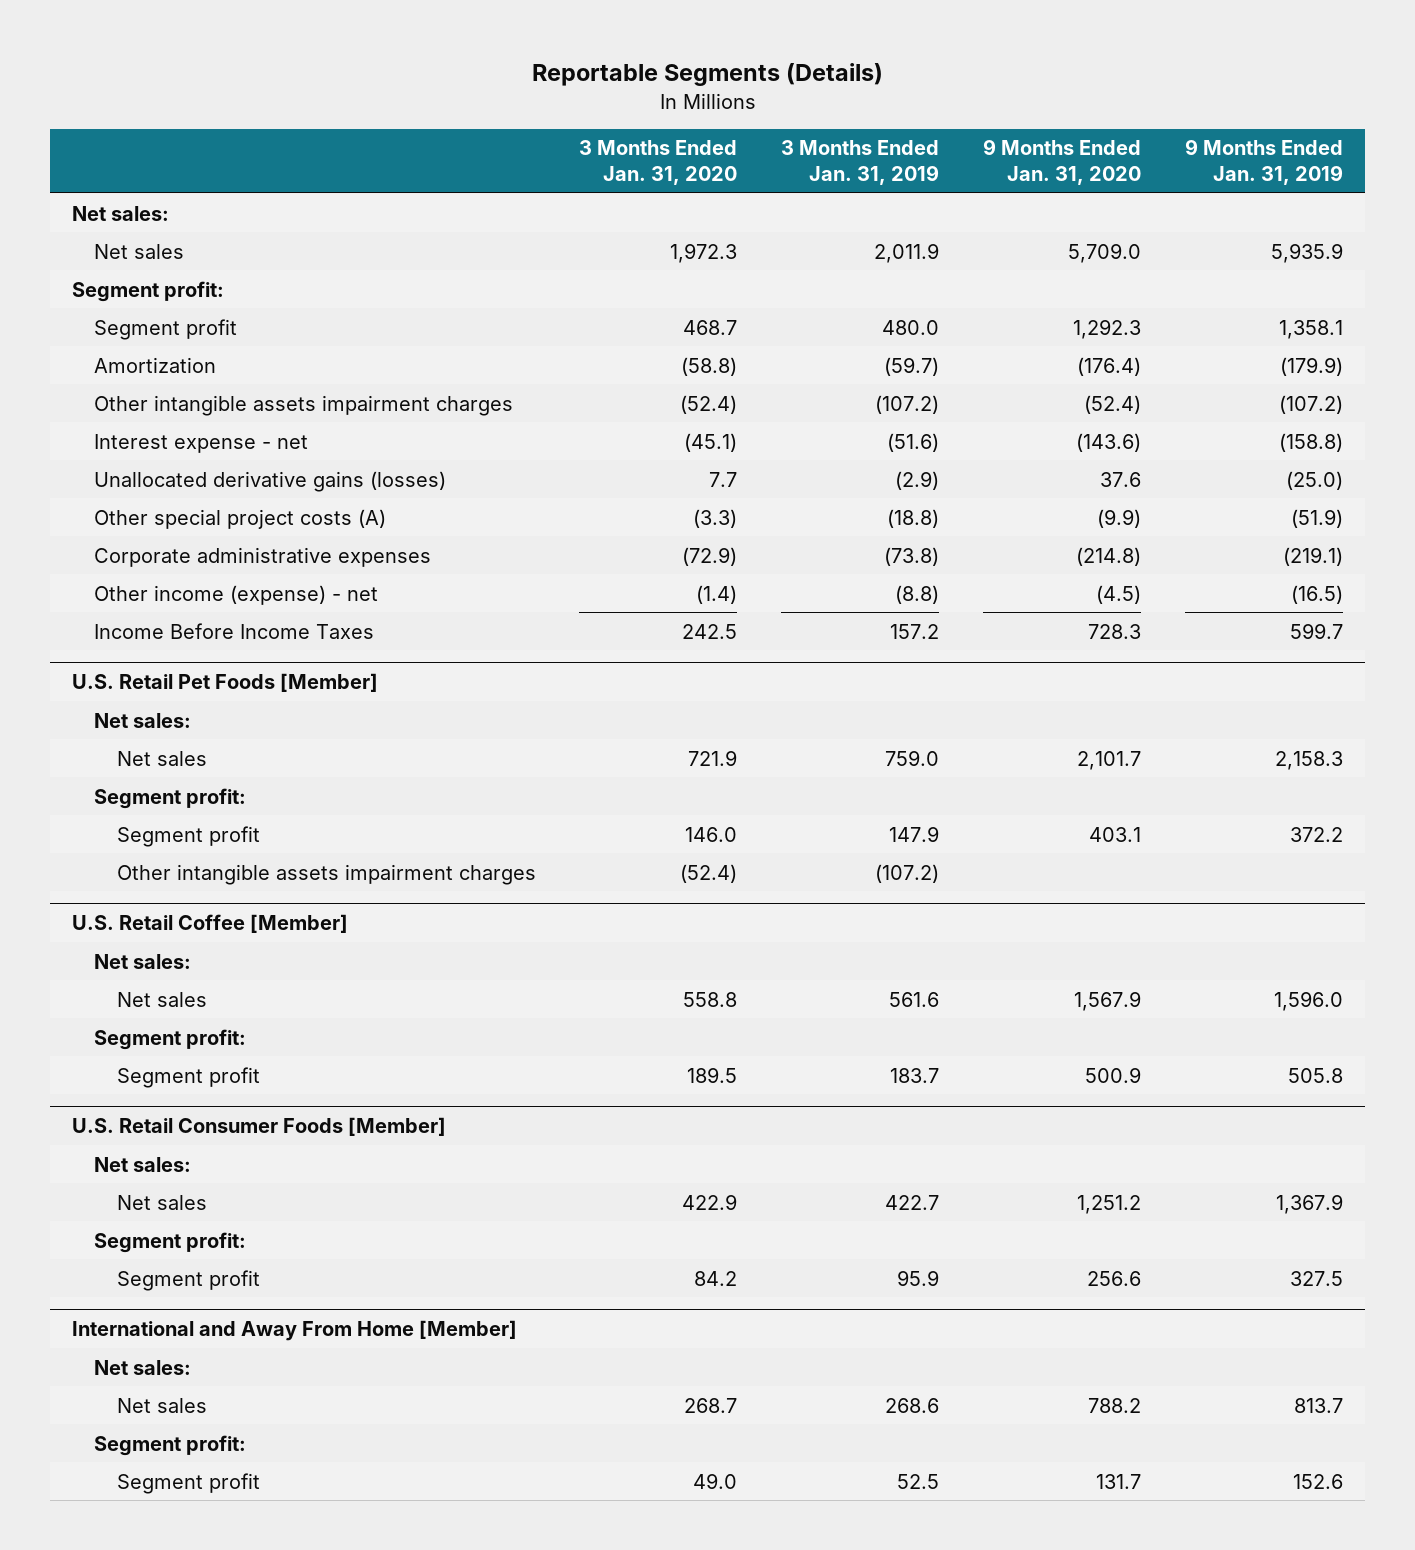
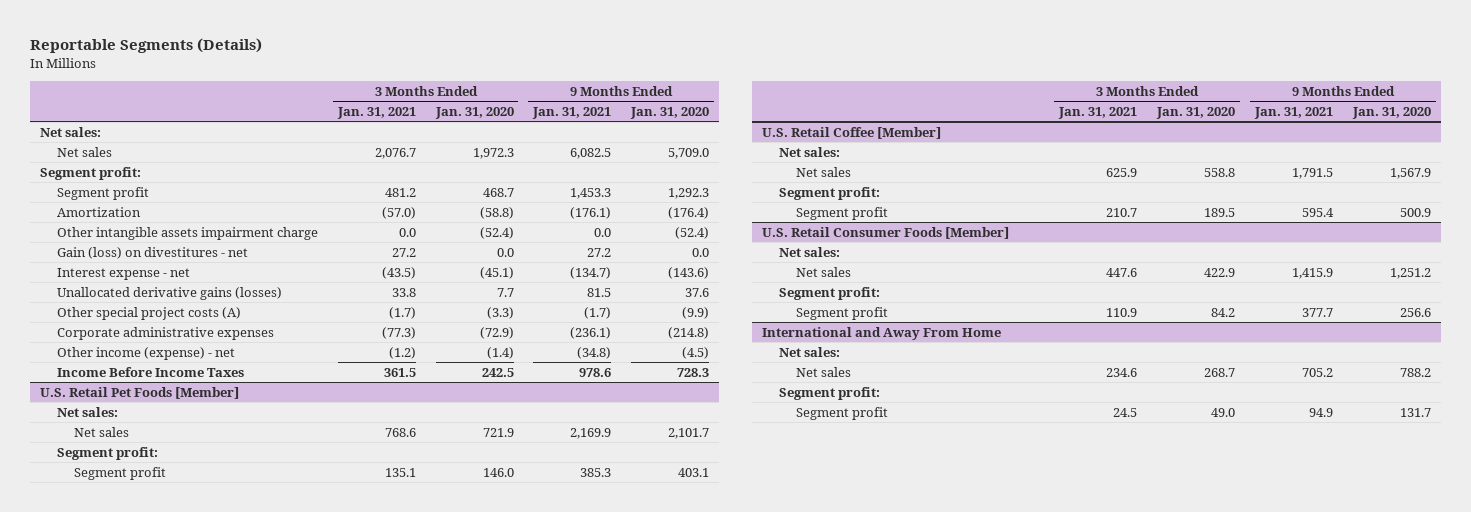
[781,140,940,185] 3 Months Ended Jan. 31, 2019 -> none
[1185,139,1344,185] 9 Months Ended Jan. 31, 2019 -> none
none -> [336,106,416,119] Jan. 31, 2021
none -> [532,106,612,119] Jan. 31, 2021
[94,394,514,416] Other intangible assets impairment charges -> [56,226,318,240] Other intangible assets impairment charge
none -> [56,246,248,259] Gain (loss) on divestitures - net
[116,863,536,885] Other intangible assets impairment charges -> none
[71,1320,517,1342] International and Away From Home [Member] -> [761,326,1001,340] International and Away From Home

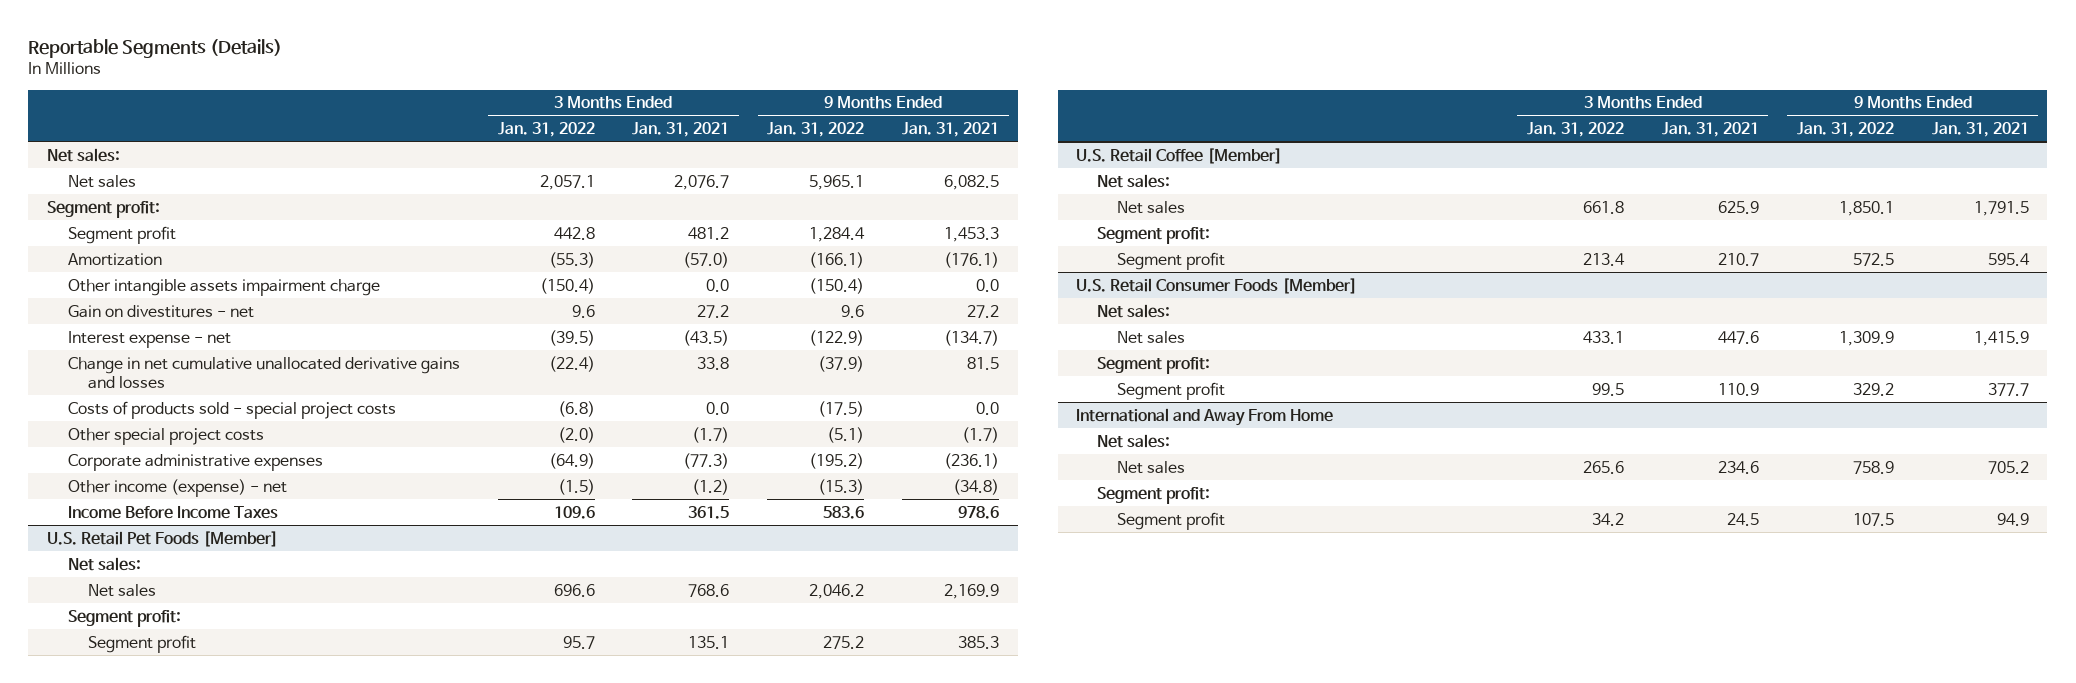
[434,106,514,119] Jan. 31, 2020 -> none
[630,106,710,119] Jan. 31, 2020 -> none
none -> [497,121,595,137] Jan. 31, 2022
none -> [767,121,865,137] Jan. 31, 2022
[56,246,248,259] Gain (loss) on divestitures - net -> [67,304,254,318] Gain on divestitures - net
[56,286,282,300] Unallocated derivative gains (losses) -> [67,356,460,389] Change in net cumulative unallocated derivative gains and losses
none -> [67,400,396,419] Costs of products sold - special project costs
[56,306,241,320] Other special project costs (A) -> [67,427,264,445] Other special project costs

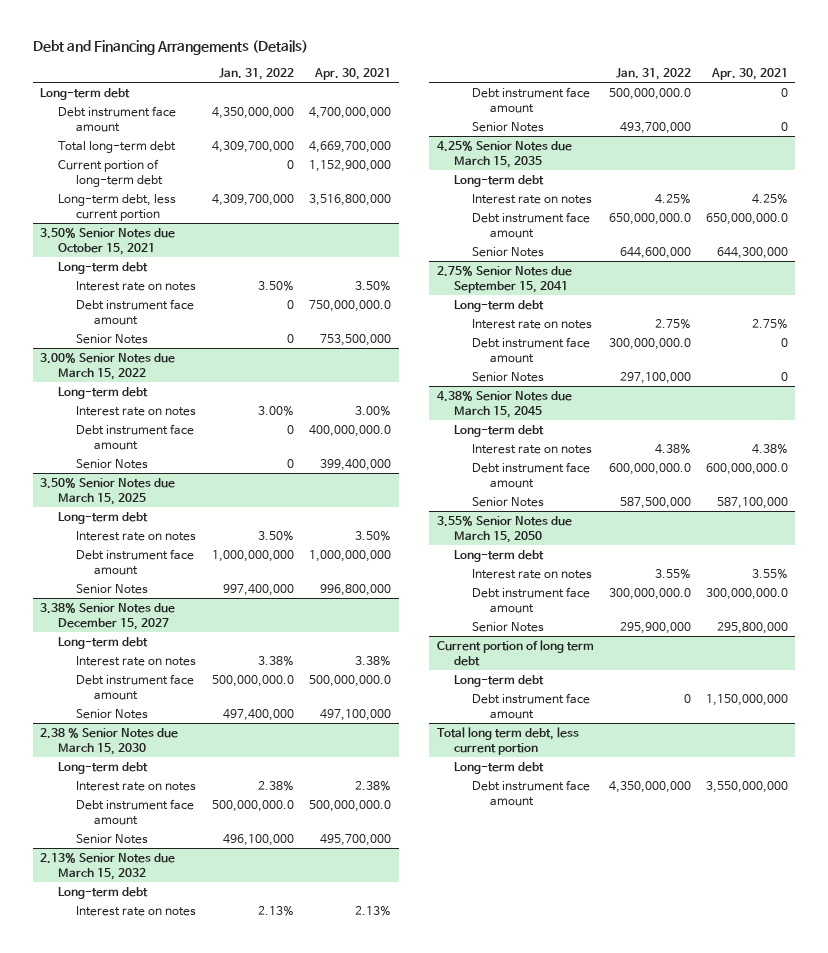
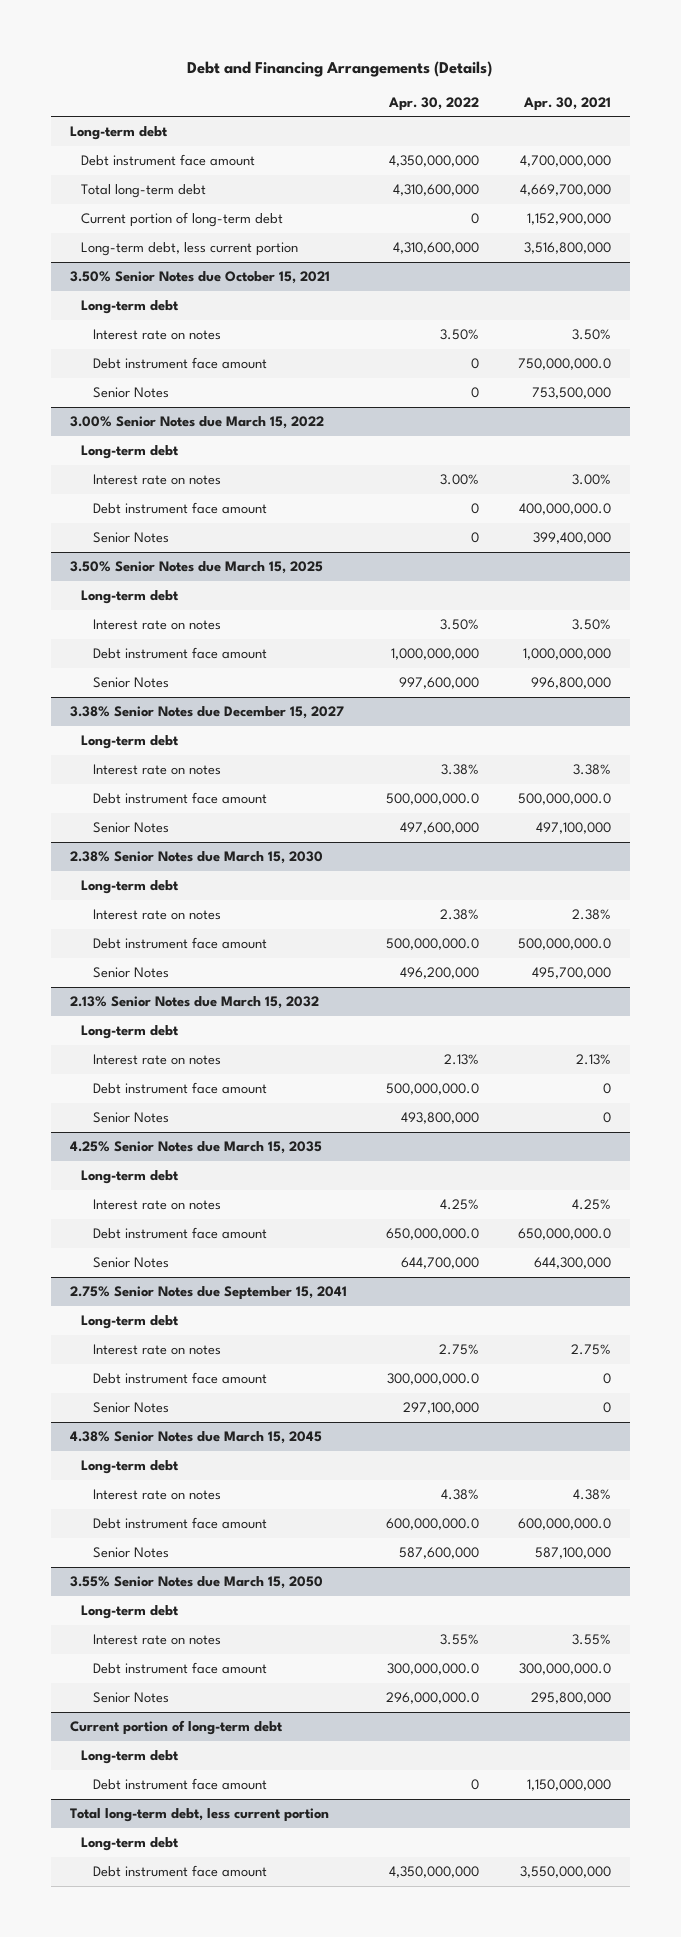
[219,68,295,81] Jan. 31, 2022 -> none
none -> [387,96,479,111] Apr. 30, 2022
[40,727,179,756] 2.38 % Senior Notes due March 15, 2030 -> [70,851,324,865] 2.38% Senior Notes due March 15, 2030
[436,639,594,667] Current portion of long term debt -> [70,1720,284,1736] Current portion of long-term debt
[436,726,579,756] Total long term debt, less current portion -> [70,1808,330,1823] Total long-term debt, less current portion

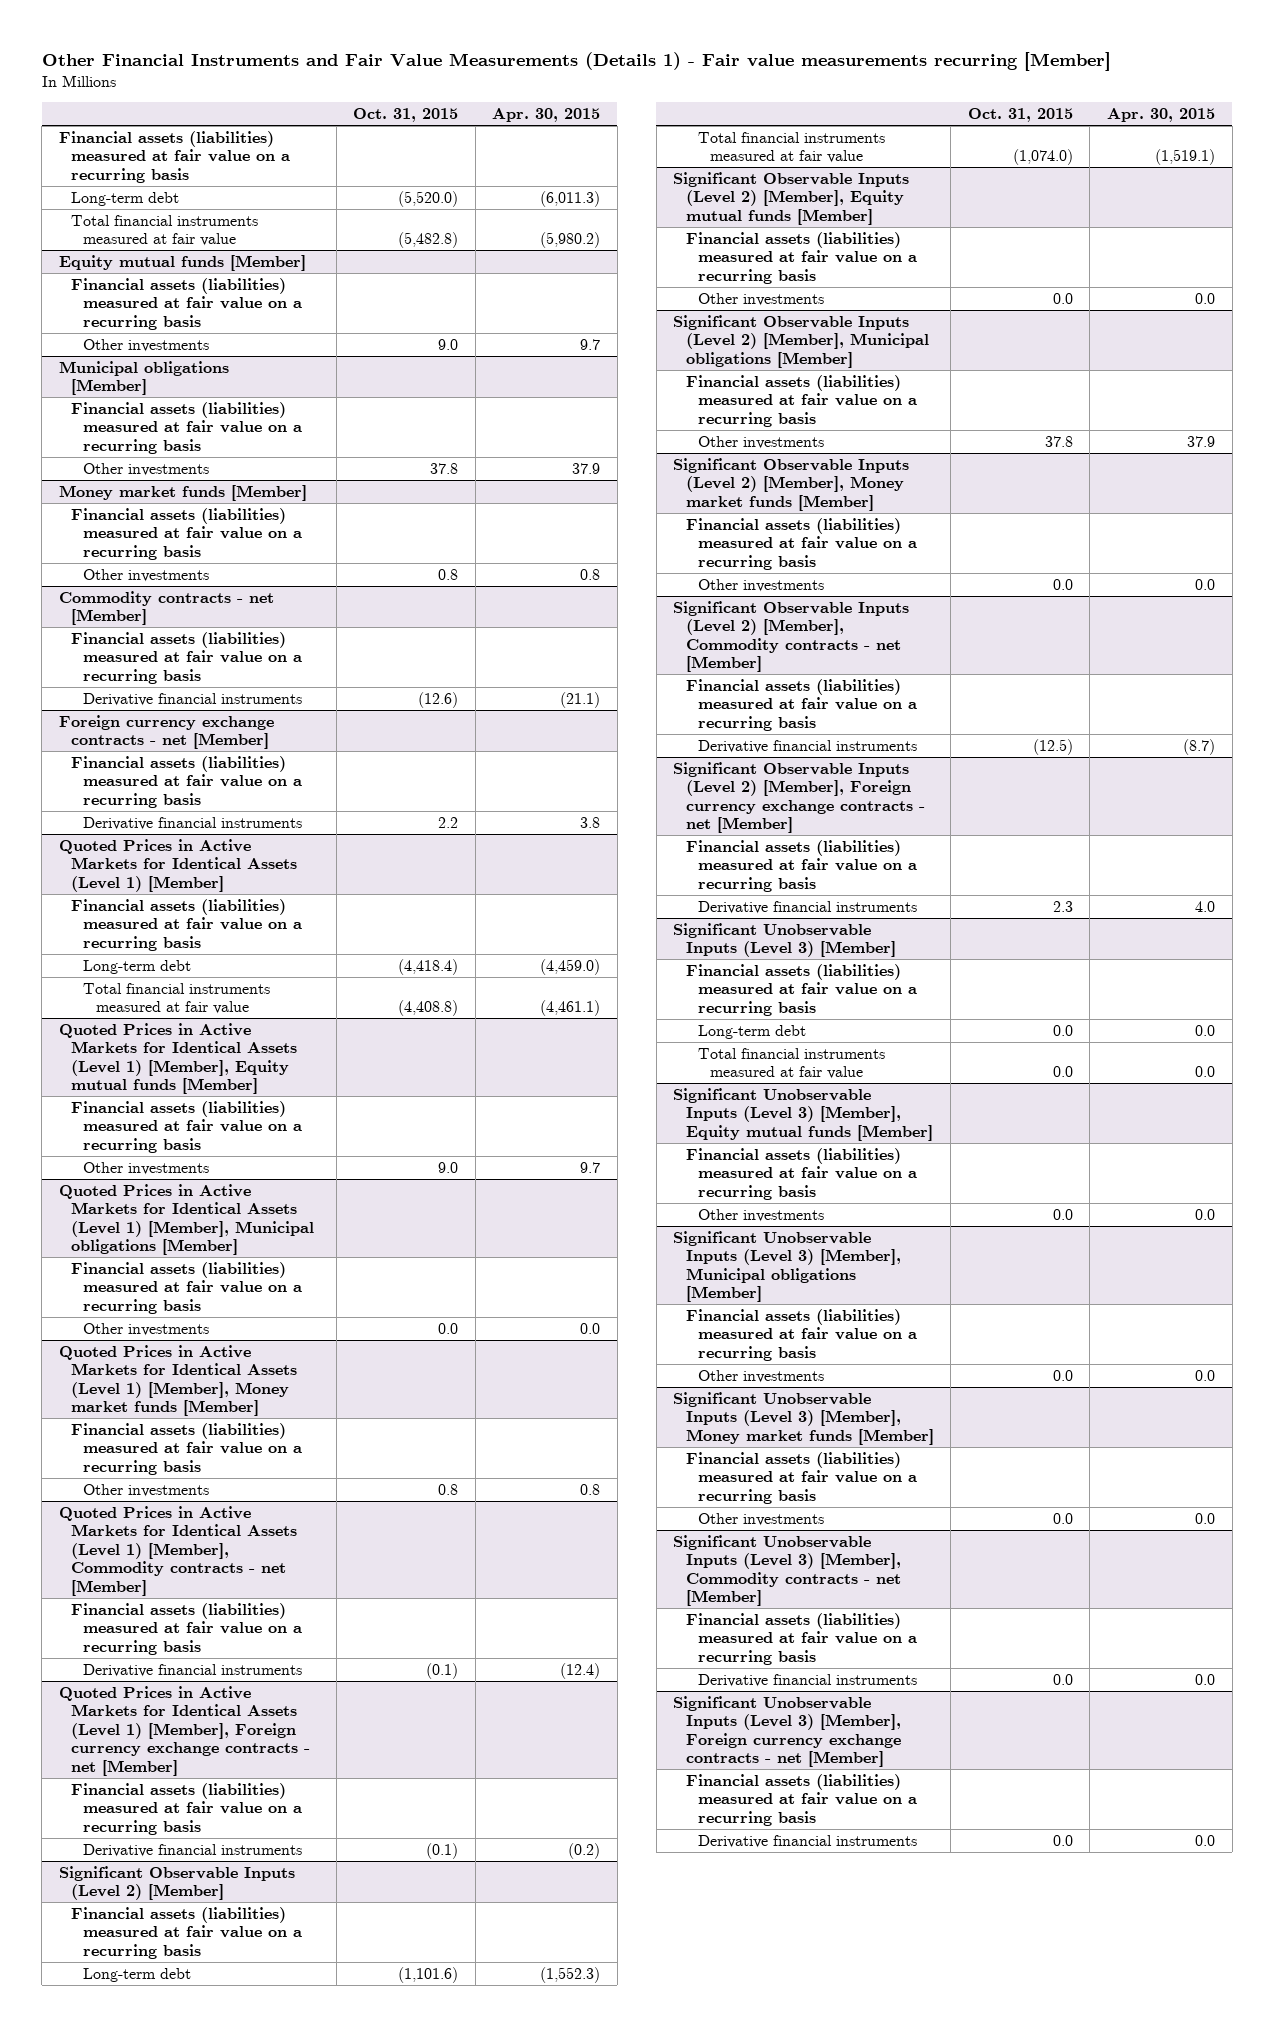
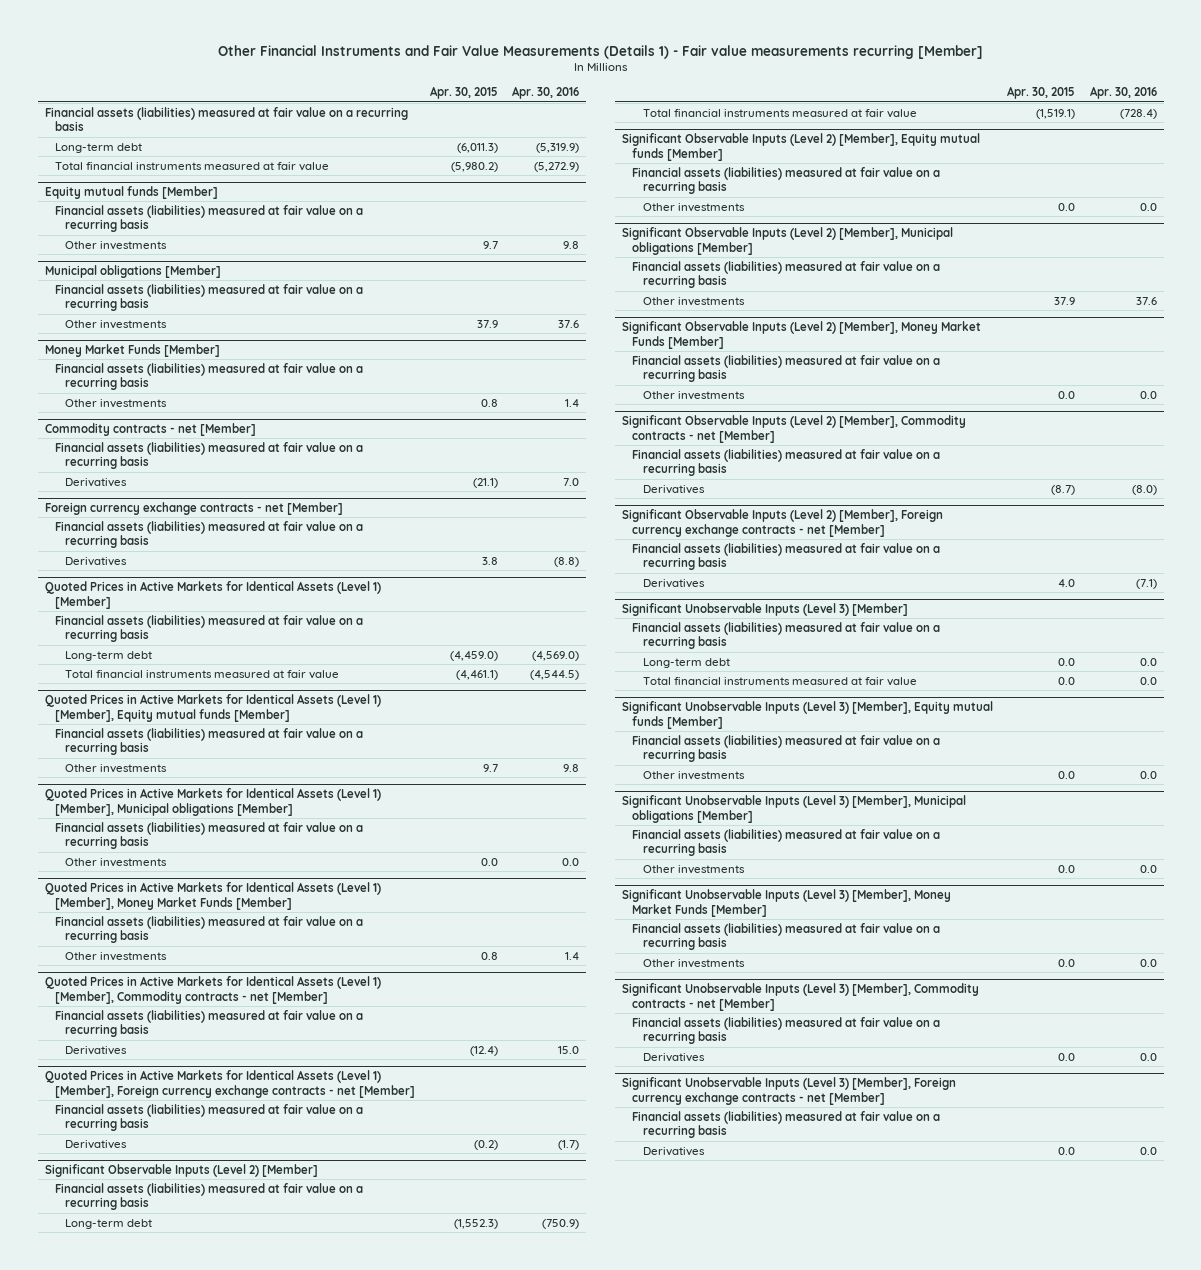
[353,108,459,123] Oct. 31, 2015 -> none
none -> [512,86,580,100] Apr. 30, 2016
[58,484,307,501] Money market funds [Member] -> [44,344,220,358] Money Market Funds [Member]
[83,692,303,706] Derivative financial instruments -> [65,477,128,487] Derivatives
[83,816,303,830] Derivative financial instruments -> [65,556,128,566] Derivatives
[58,1344,298,1417] Quoted Prices in Active Markets for Identical Assets (Level 1) [Member], Money market funds [Member] -> [44,882,381,910] Quoted Prices in Active Markets for Identical Assets (Level 1) [Member], Money Market Funds [Member]
[83,1663,303,1677] Derivative financial instruments -> [65,1045,128,1055] Derivatives
[83,1843,303,1857] Derivative financial instruments -> [65,1139,128,1149] Derivatives
[673,457,910,511] Significant Observable Inputs (Level 2) [Member], Money market funds [Member] -> [622,321,982,349] Significant Observable Inputs (Level 2) [Member], Money Market Funds [Member]
[698,739,918,753] Derivative financial instruments -> [642,484,705,494] Derivatives
[698,900,918,914] Derivative financial instruments -> [642,578,705,588] Derivatives
[673,1391,934,1445] Significant Unobservable Inputs (Level 3) [Member], Money market funds [Member] -> [622,889,952,917] Significant Unobservable Inputs (Level 3) [Member], Money Market Funds [Member]
[698,1673,918,1687] Derivative financial instruments -> [642,1052,705,1062] Derivatives
[698,1834,918,1848] Derivative financial instruments -> [642,1146,705,1156] Derivatives

